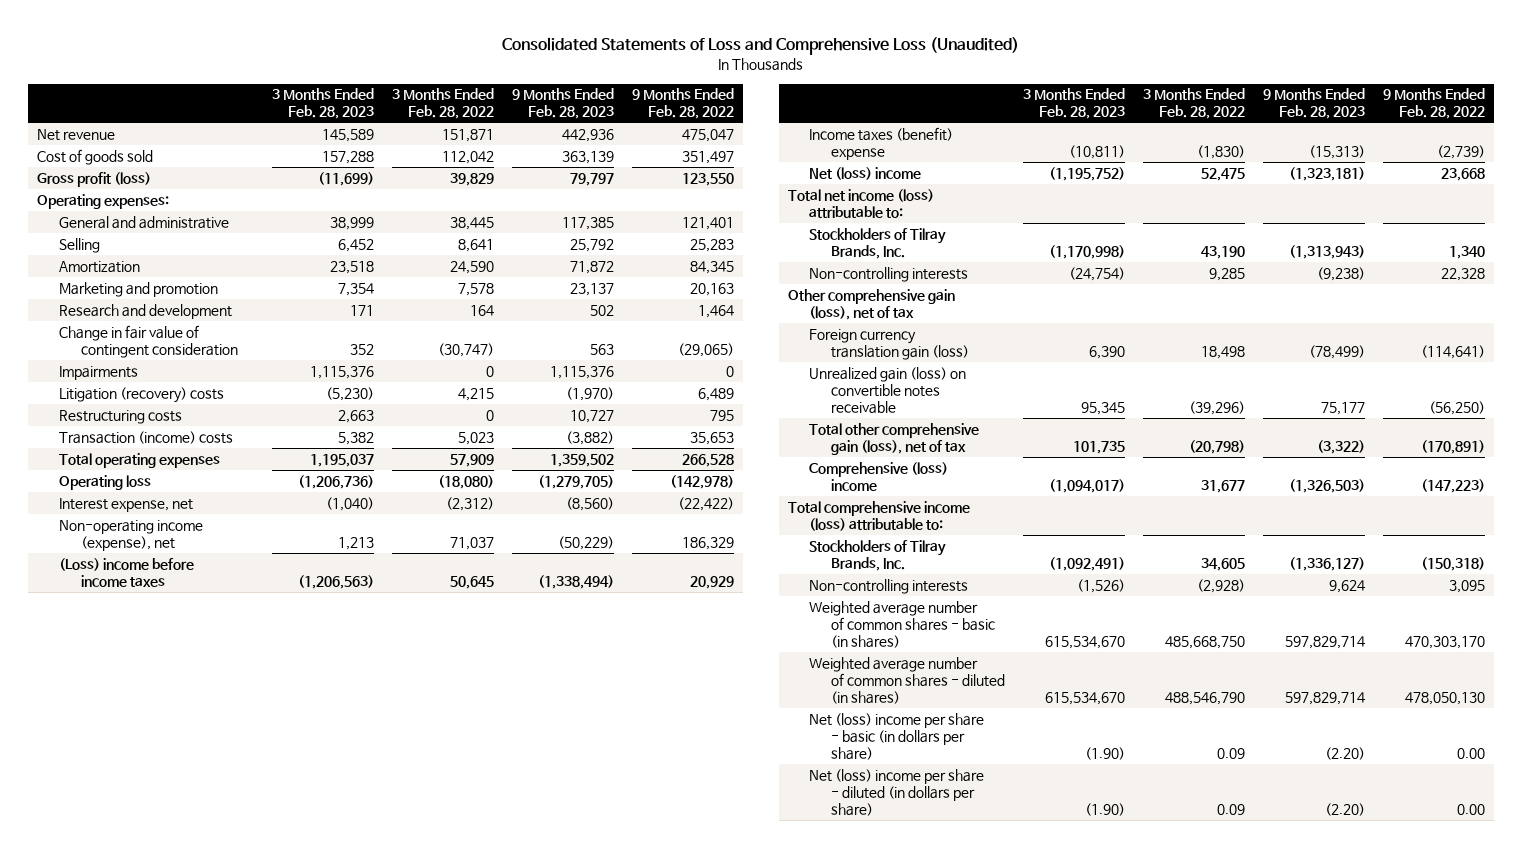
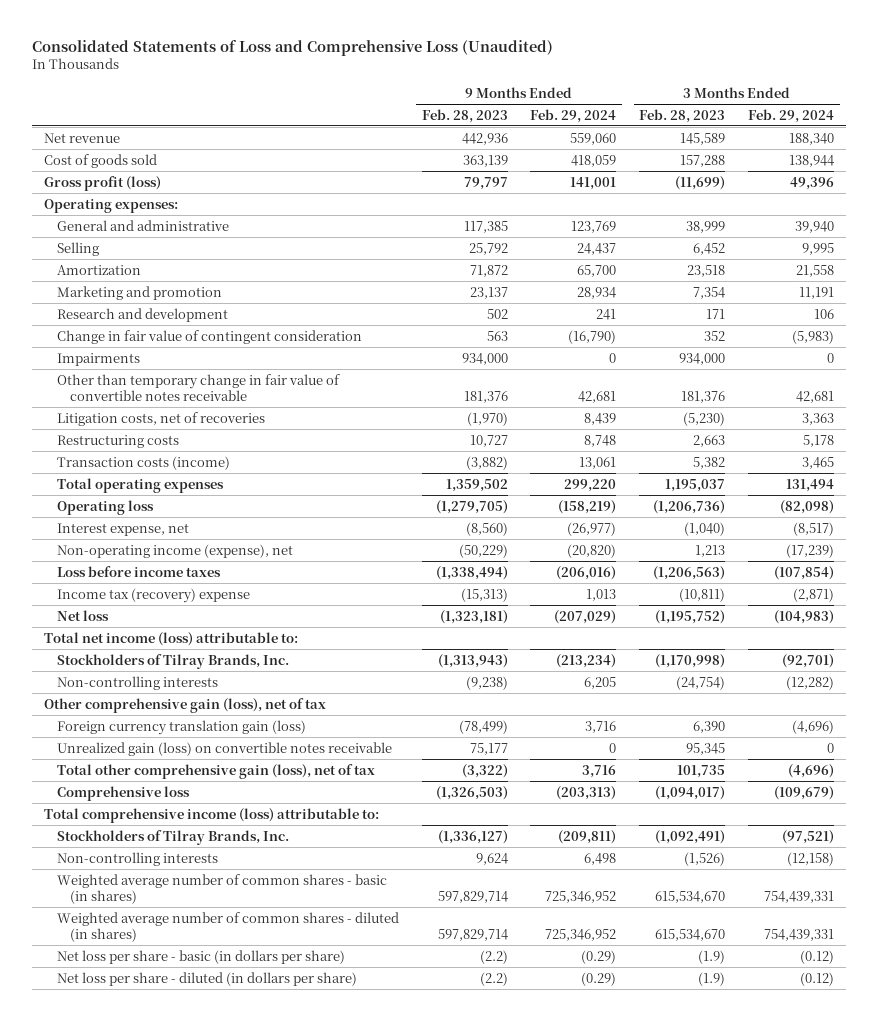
[392,88,495,120] 3 Months Ended Feb. 28, 2022 -> none
[632,88,735,120] 9 Months Ended Feb. 28, 2022 -> none
none -> [530,108,617,123] Feb. 29, 2024
none -> [748,108,835,123] Feb. 29, 2024
[310,365,375,379] 1,115,376 -> [679,352,726,365] 934,000
[550,365,615,379] 1,115,376 -> [461,352,508,365] 934,000
none -> [56,373,340,402] Other than temporary change in fair value of convertible notes receivable
[58,386,224,403] Litigation (recovery) costs -> [56,411,265,426] Litigation costs, net of recoveries
[58,430,233,444] Transaction (income) costs -> [56,455,230,470] Transaction costs (income)
[58,557,194,587] (Loss) income before income taxes -> [56,565,221,577] Loss before income taxes
[809,126,954,160] Income taxes (benefit) expense -> [56,587,250,603] Income tax (recovery) expense
[809,166,922,180] Net (loss) income -> [56,609,109,621] Net loss
[809,461,949,491] Comprehensive (loss) income -> [56,785,190,801] Comprehensive loss
[809,712,985,761] Net (loss) income per share - basic (in dollars per share) -> [56,949,345,964] Net loss per share - basic (in dollars per share)
[1084,747,1125,761] (1.90) -> [698,949,726,964] (1.9)
[1324,747,1365,761] (2.20) -> [479,949,508,964] (2.2)
[809,768,985,817] Net (loss) income per share - diluted (in dollars per share) -> [56,971,357,986] Net loss per share - diluted (in dollars per share)
[1084,803,1125,817] (1.90) -> [698,971,726,986] (1.9)
[1324,803,1365,817] (2.20) -> [479,971,508,986] (2.2)

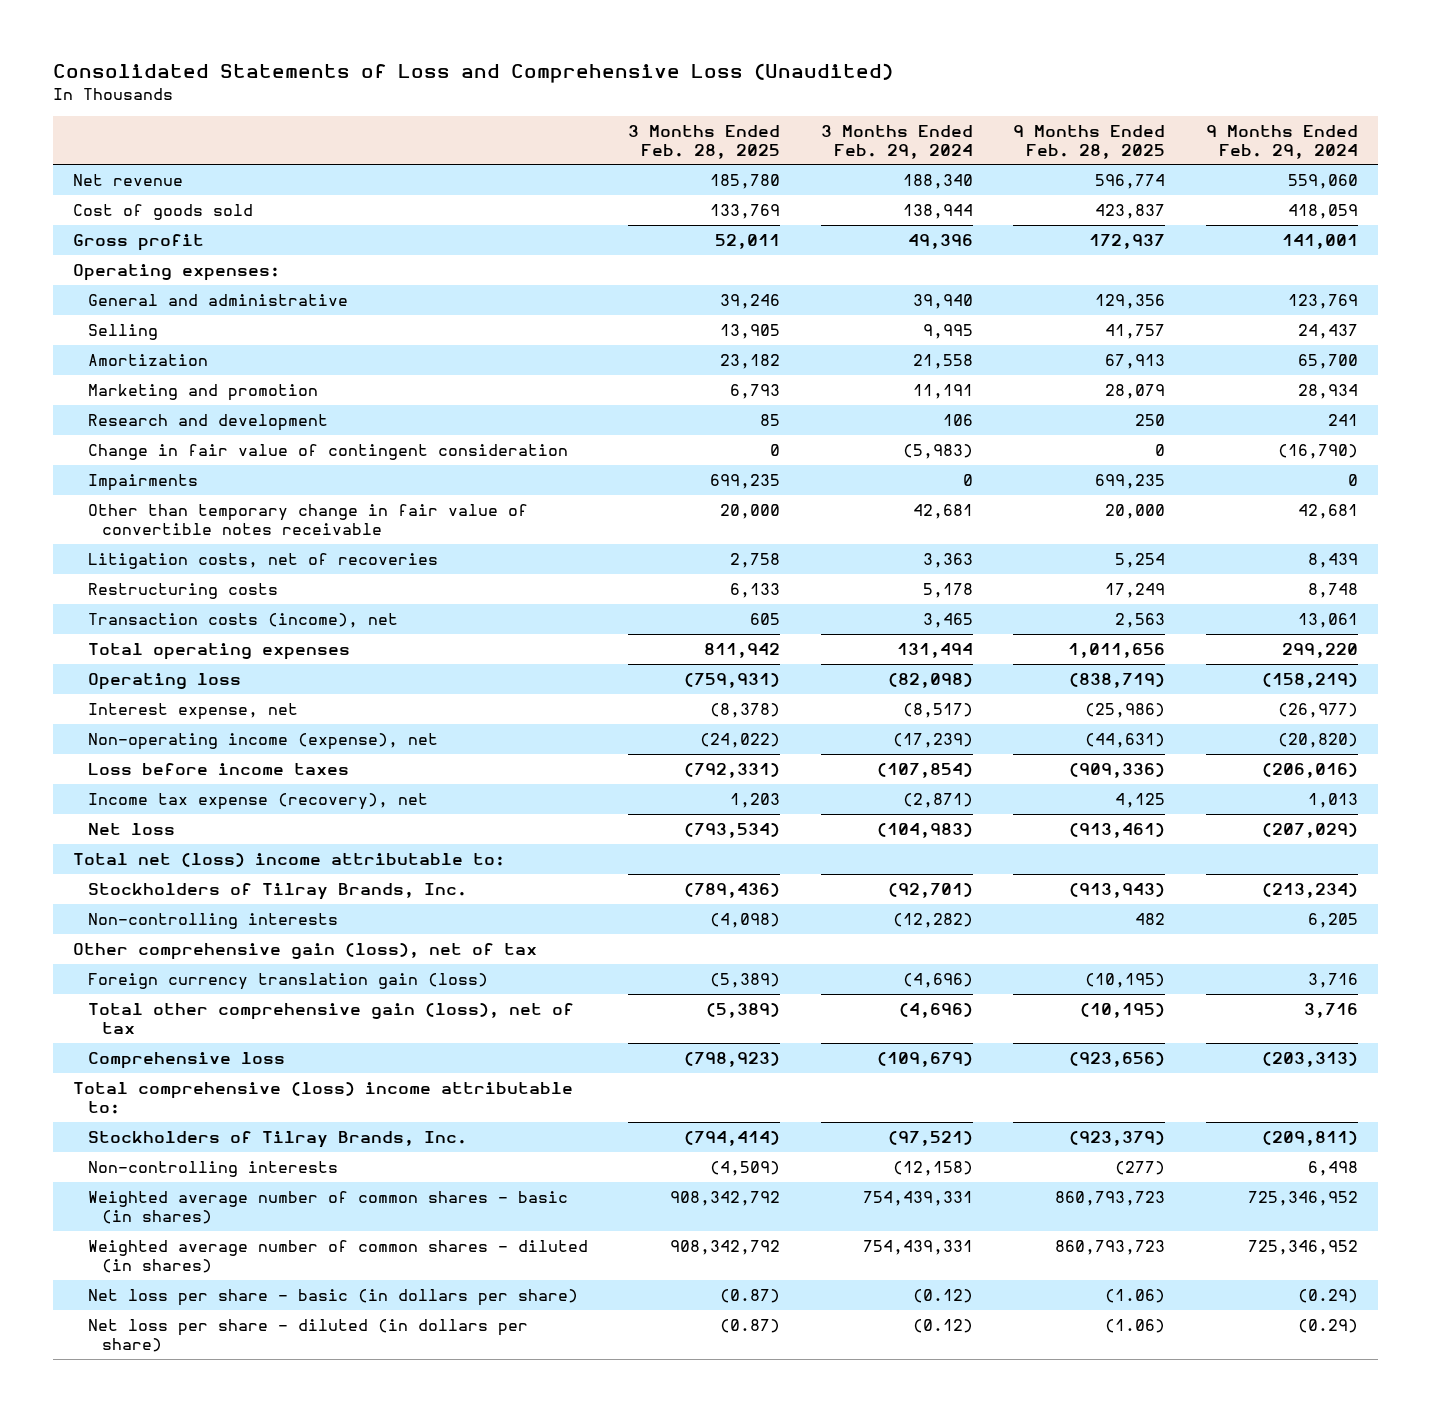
[421,108,508,123] Feb. 28, 2023 -> none
[639,108,726,123] Feb. 28, 2023 -> none
none -> [628,124,781,159] 3 Months Ended Feb. 28, 2025
none -> [1013,124,1166,159] 9 Months Ended Feb. 28, 2025
[43,175,161,191] Gross profit (loss) -> [72,233,204,251] Gross profit
[56,455,230,470] Transaction costs (income) -> [87,612,398,628] Transaction costs (income), net
[56,587,250,603] Income tax (recovery) expense -> [87,792,428,810] Income tax expense (recovery), net
[43,631,298,646] Total net income (loss) attributable to: -> [72,852,505,867] Total net (loss) income attributable to:
[56,741,392,756] Unrealized gain (loss) on convertible notes receivable -> none
[43,807,379,823] Total comprehensive income (loss) attributable to: -> [72,1081,573,1114] Total comprehensive (loss) income attributable to:

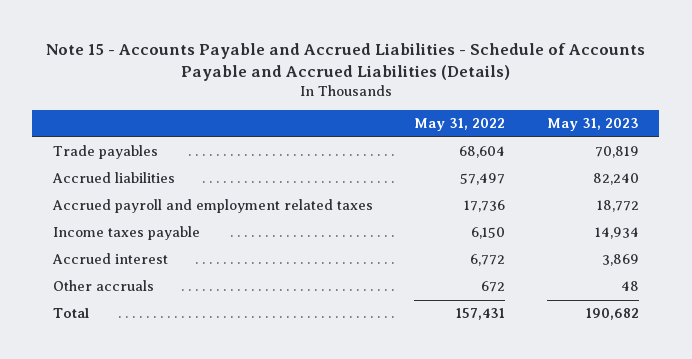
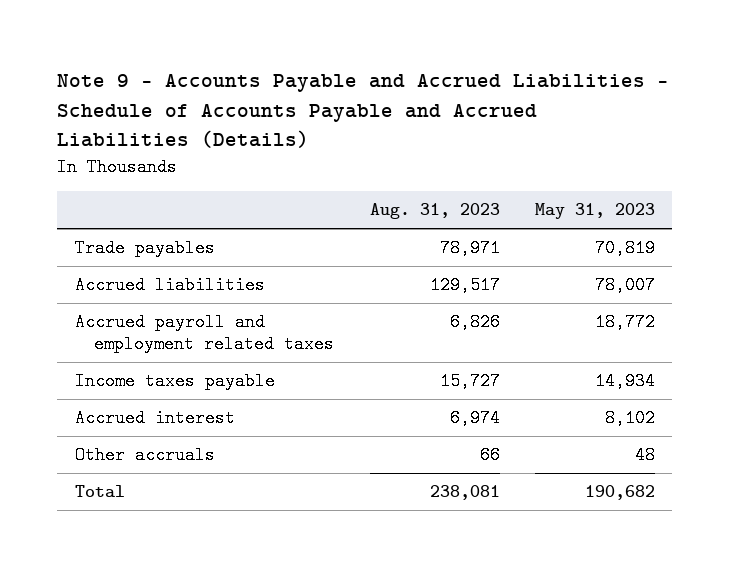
[45,42,645,81] Note 15 - Accounts Payable and Accrued Liabilities - Schedule of Accounts Payable and Accrued Liabilities (Details) -> [57,74,670,149] Note 9 - Accounts Payable and Accrued Liabilities - Schedule of Accounts Payable and Accrued Liabilities (Details)
[414,118,506,132] May 31, 2022 -> none
none -> [369,203,500,220] Aug. 31, 2023
[592,173,639,186] 82,240 -> [594,276,655,295] 78,007
[601,254,639,267] 3,869 -> [604,409,655,428] 8,102

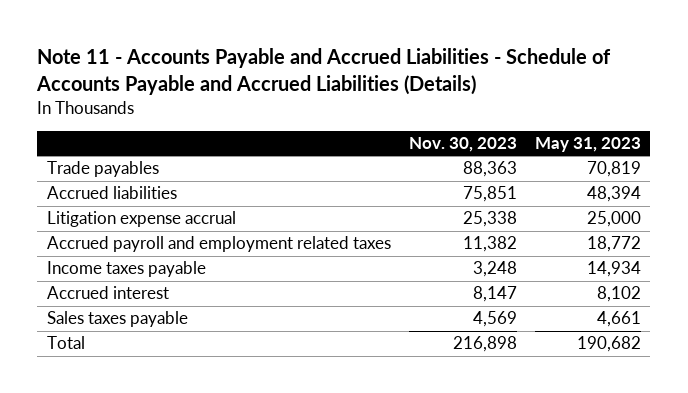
[57,74,670,149] Note 9 - Accounts Payable and Accrued Liabilities - Schedule of Accounts Payable and Accrued Liabilities (Details) -> [36,47,612,95] Note 11 - Accounts Payable and Accrued Liabilities - Schedule of Accounts Payable and Accrued Liabilities (Details)
[369,203,500,220] Aug. 31, 2023 -> none
none -> [408,137,517,153] Nov. 30, 2023
[594,276,655,295] 78,007 -> [587,186,642,203] 48,394
none -> [46,211,236,228] Litigation expense accrual
[75,446,216,465] Other accruals -> none
none -> [46,311,188,328] Sales taxes payable

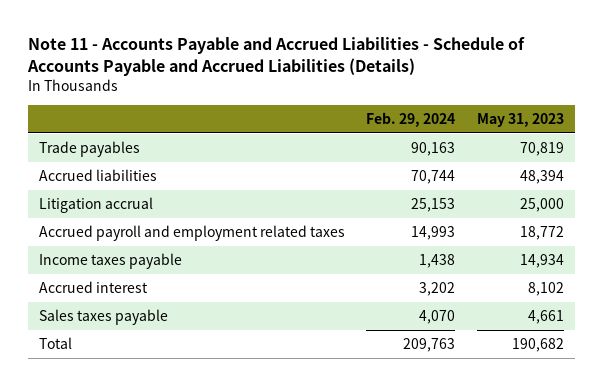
[408,137,517,153] Nov. 30, 2023 -> none
none -> [366,111,456,127] Feb. 29, 2024
[46,211,236,228] Litigation expense accrual -> [39,197,154,214] Litigation accrual

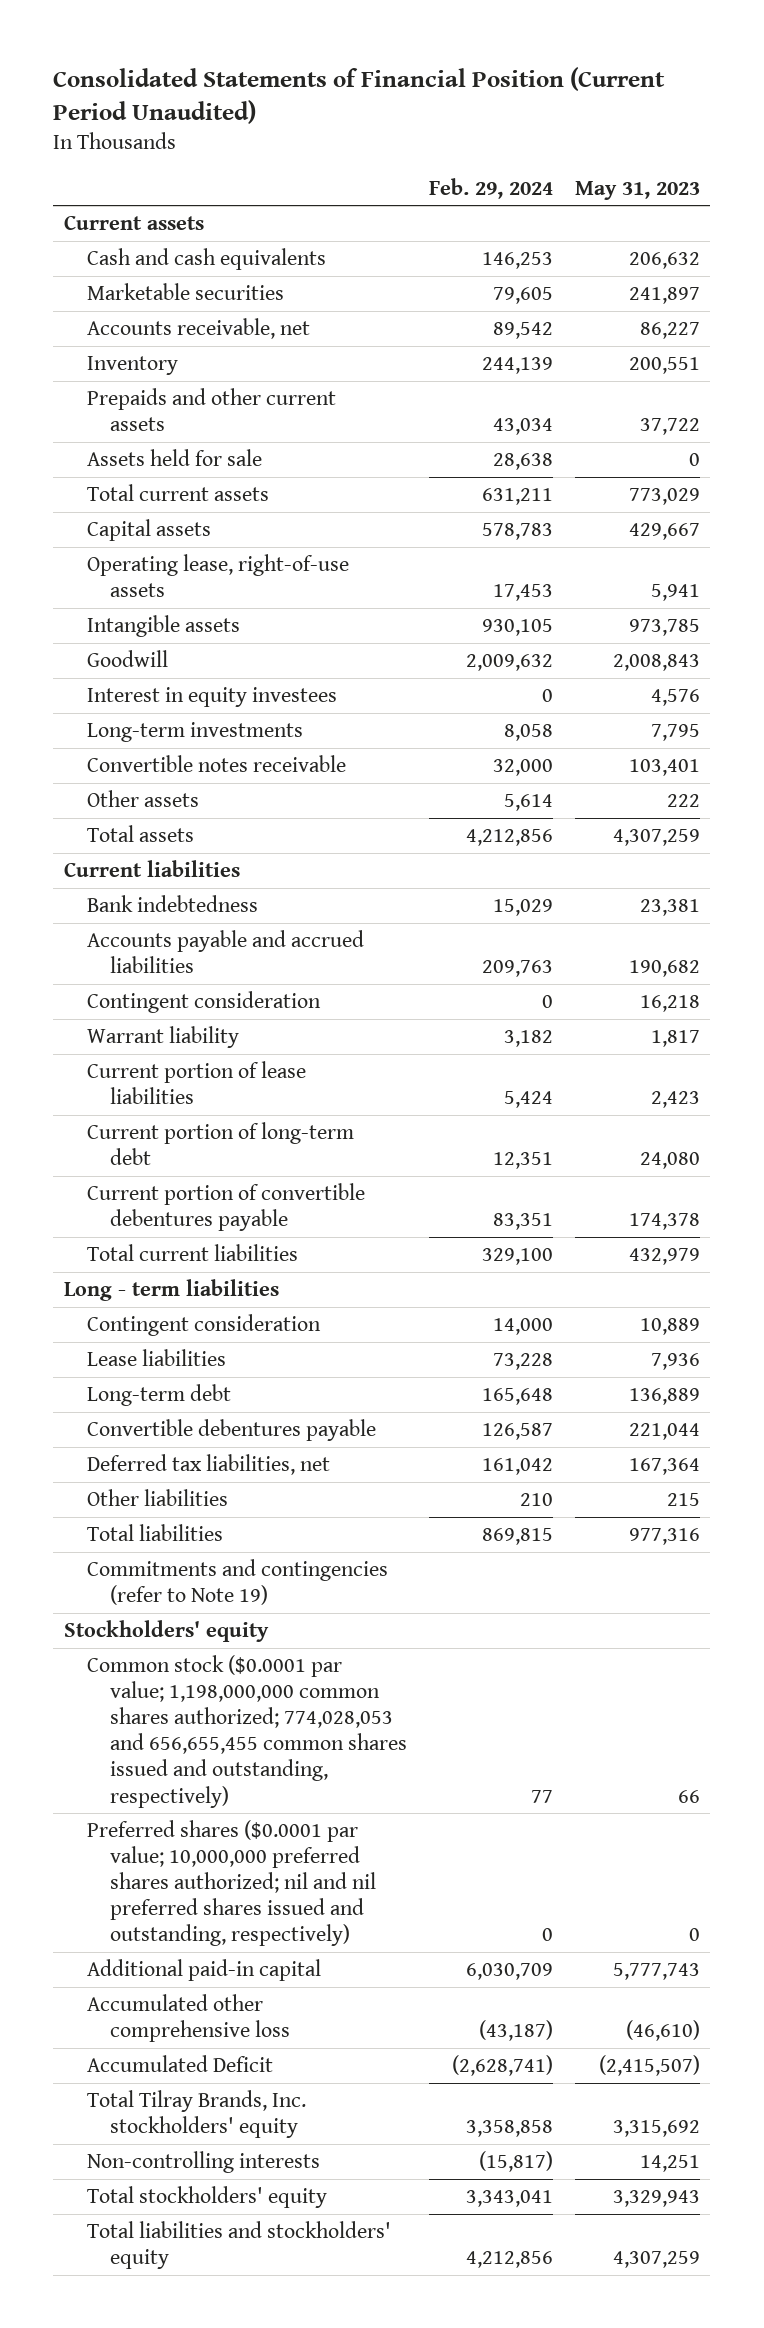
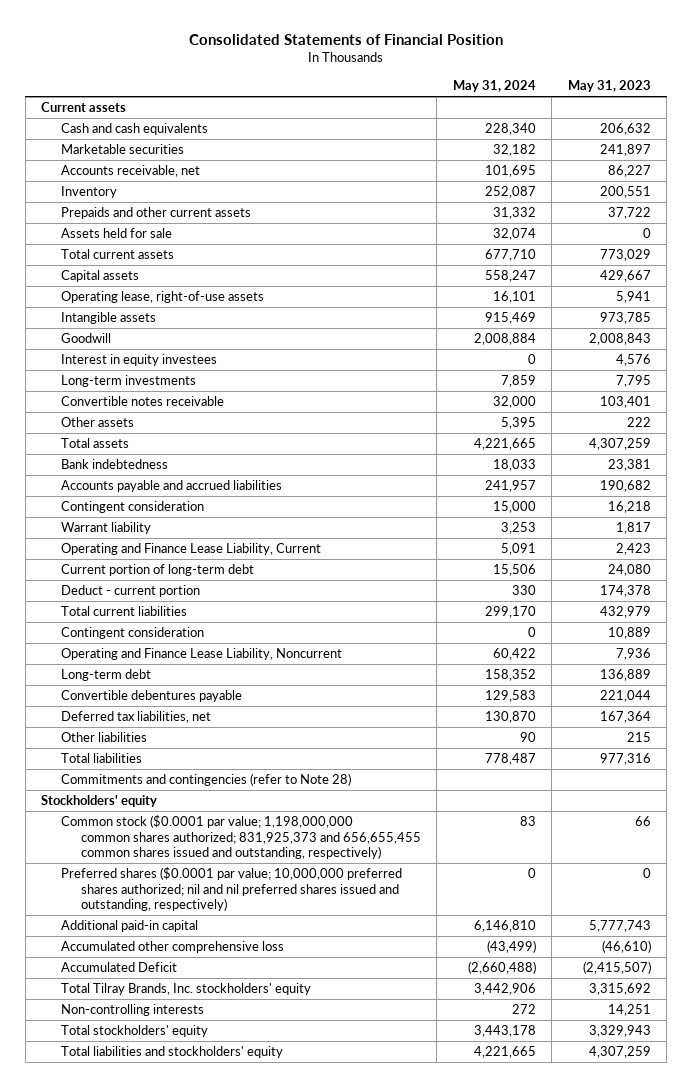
[53,66,666,125] Consolidated Statements of Financial Position (Current Period Unaudited) -> [188,34,503,46] Consolidated Statements of Financial Position
[428,177,553,199] Feb. 29, 2024 -> none
none -> [452,80,536,93] May 31, 2024
[64,860,241,878] Current liabilities -> none
[87,1061,307,1105] Current portion of lease liabilities -> [61,543,322,556] Operating and Finance Lease Liability, Current
[87,1183,366,1232] Current portion of convertible debentures payable -> [61,585,201,598] Deduct - current portion
[64,1279,280,1302] Long - term liabilities -> none
[87,1349,227,1367] Lease liabilities -> [61,648,343,661] Operating and Finance Lease Liability, Noncurrent
[87,1559,389,1606] Commitments and contingencies (refer to Note 19) -> [61,773,352,787] Commitments and contingencies (refer to Note 28)
[87,1655,408,1808] Common stock ($0.0001 par value; 1,198,000,000 common shares authorized; 774,028,053 and 656,655,455 common shares issued and outstanding, respectively) -> [61,815,421,860] Common stock ($0.0001 par value; 1,198,000,000 common shares authorized; 831,925,373 and 656,655,455 common shares issued and outstanding, respectively)

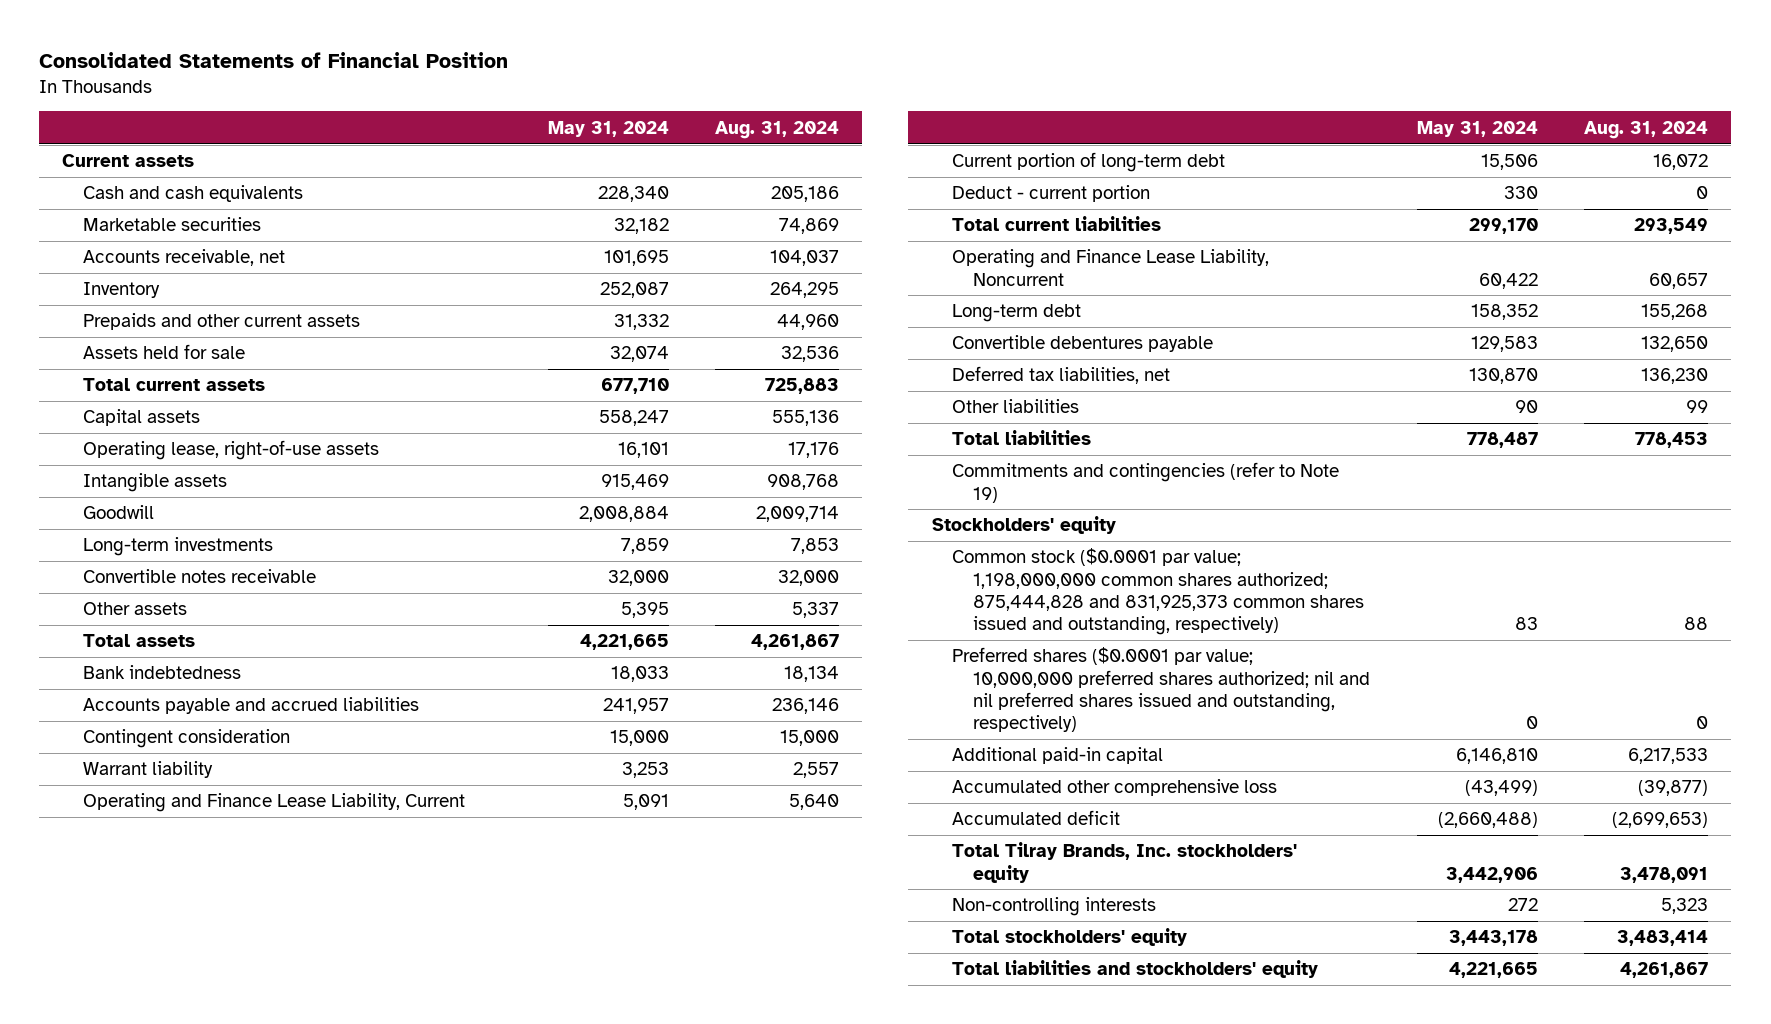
[567,80,651,93] May 31, 2023 -> none
none -> [714,120,839,139] Aug. 31, 2024
[61,354,218,367] Interest in equity investees -> none
[61,627,205,640] Contingent consideration -> none
[61,773,352,787] Commitments and contingencies (refer to Note 28) -> [952,462,1340,503] Commitments and contingencies (refer to Note 19)
[61,815,421,860] Common stock ($0.0001 par value; 1,198,000,000 common shares authorized; 831,925,373 and 656,655,455 common shares issued and outstanding, respectively) -> [952,548,1365,635] Common stock ($0.0001 par value; 1,198,000,000 common shares authorized; 875,444,828 and 831,925,373 common shares issued and outstanding, respectively)
[61,962,178,973] Accumulated Deficit -> [952,810,1121,826] Accumulated deficit

